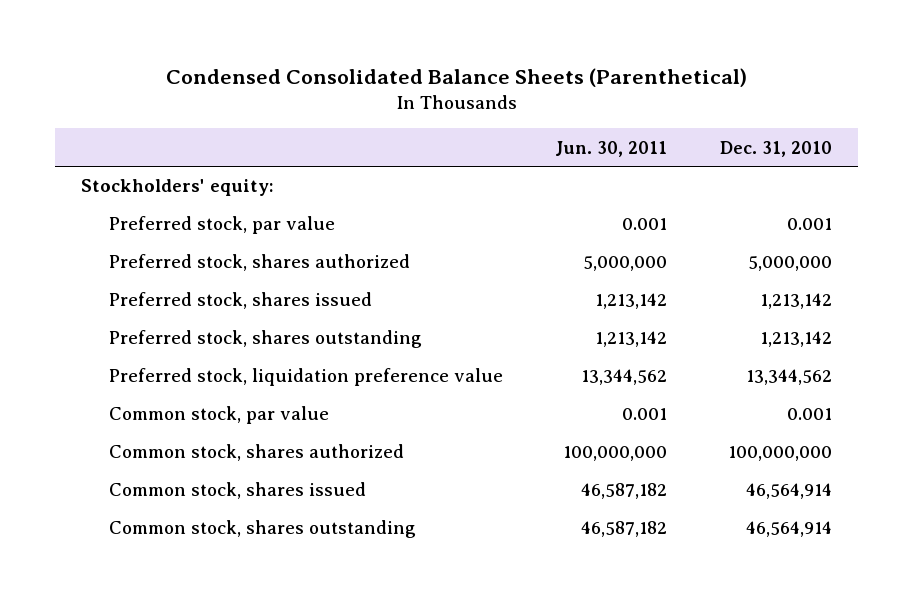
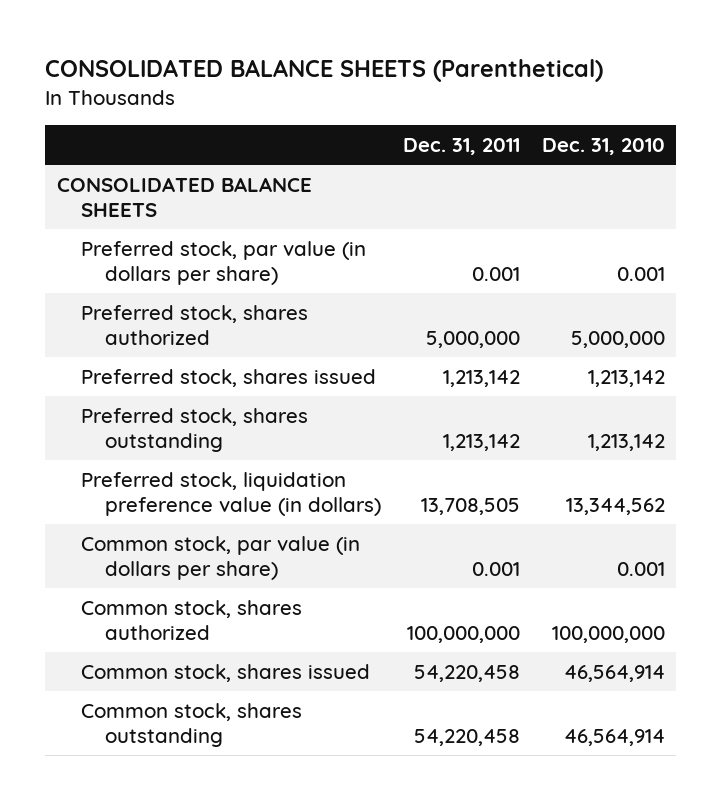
[165,68,747,88] Condensed Consolidated Balance Sheets (Parenthetical) -> [45,59,604,83] CONSOLIDATED BALANCE SHEETS (Parenthetical)
[555,140,668,157] Jun. 30, 2011 -> none
none -> [402,138,520,156] Dec. 31, 2011
[81,179,275,197] Stockholders' equity: -> none
none -> [56,176,312,217] CONSOLIDATED BALANCE SHEETS
[109,216,336,235] Preferred stock, par value -> [80,240,366,285] Preferred stock, par value (in dollars per share)
[109,368,504,387] Preferred stock, liquidation preference value -> [80,471,381,516] Preferred stock, liquidation preference value (in dollars)
[109,406,330,425] Common stock, par value -> [80,535,360,580] Common stock, par value (in dollars per share)

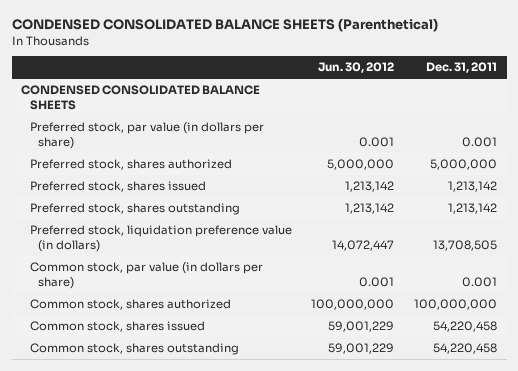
[45,59,604,83] CONSOLIDATED BALANCE SHEETS (Parenthetical) -> [11,18,438,33] CONDENSED CONSOLIDATED BALANCE SHEETS (Parenthetical)
[542,138,666,156] Dec. 31, 2010 -> none
none -> [318,62,395,74] Jun. 30, 2012
[56,176,312,217] CONSOLIDATED BALANCE SHEETS -> [21,85,261,110] CONDENSED CONSOLIDATED BALANCE SHEETS

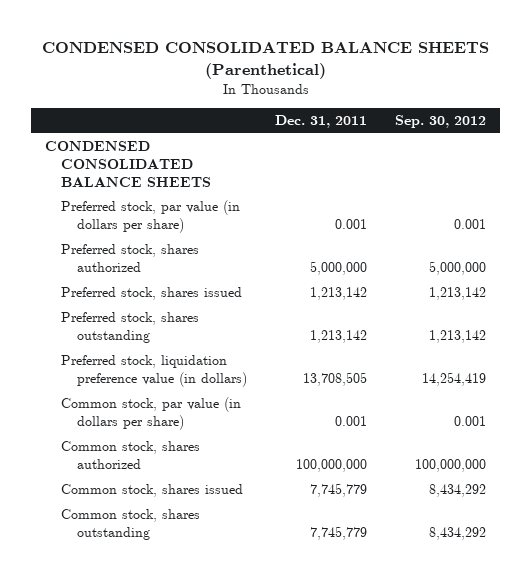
[318,62,395,74] Jun. 30, 2012 -> none
none -> [394,115,486,129] Sep. 30, 2012
[432,321,497,333] 54,220,458 -> [309,483,367,498] 7,745,779
[432,343,497,355] 54,220,458 -> [309,526,367,541] 7,745,779

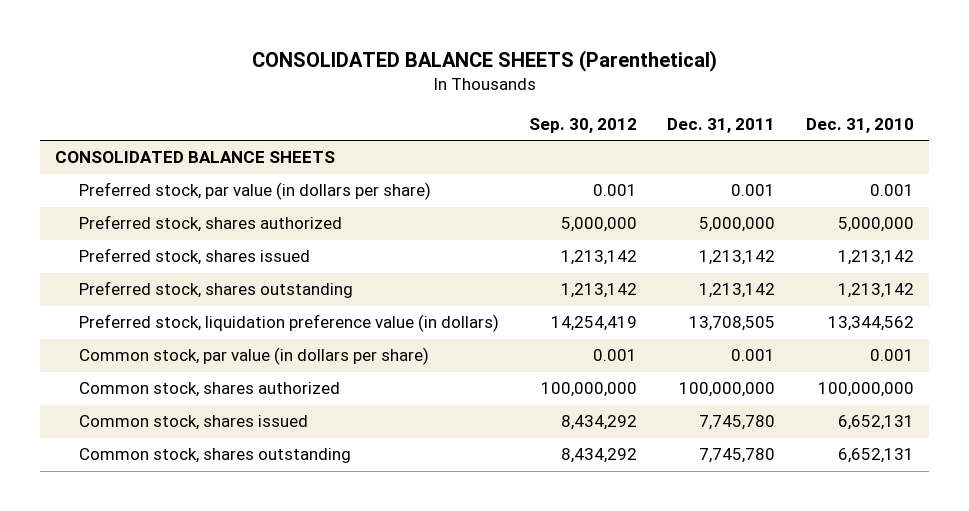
[41,42,489,79] CONDENSED CONSOLIDATED BALANCE SHEETS (Parenthetical) -> [251,50,717,73] CONSOLIDATED BALANCE SHEETS (Parenthetical)
none -> [805,118,914,134] Dec. 31, 2010
[45,141,211,187] CONDENSED CONSOLIDATED BALANCE SHEETS -> [55,151,336,164] CONSOLIDATED BALANCE SHEETS
[309,483,367,498] 7,745,779 -> [699,415,776,431] 7,745,780
[309,526,367,541] 7,745,779 -> [699,448,776,464] 7,745,780

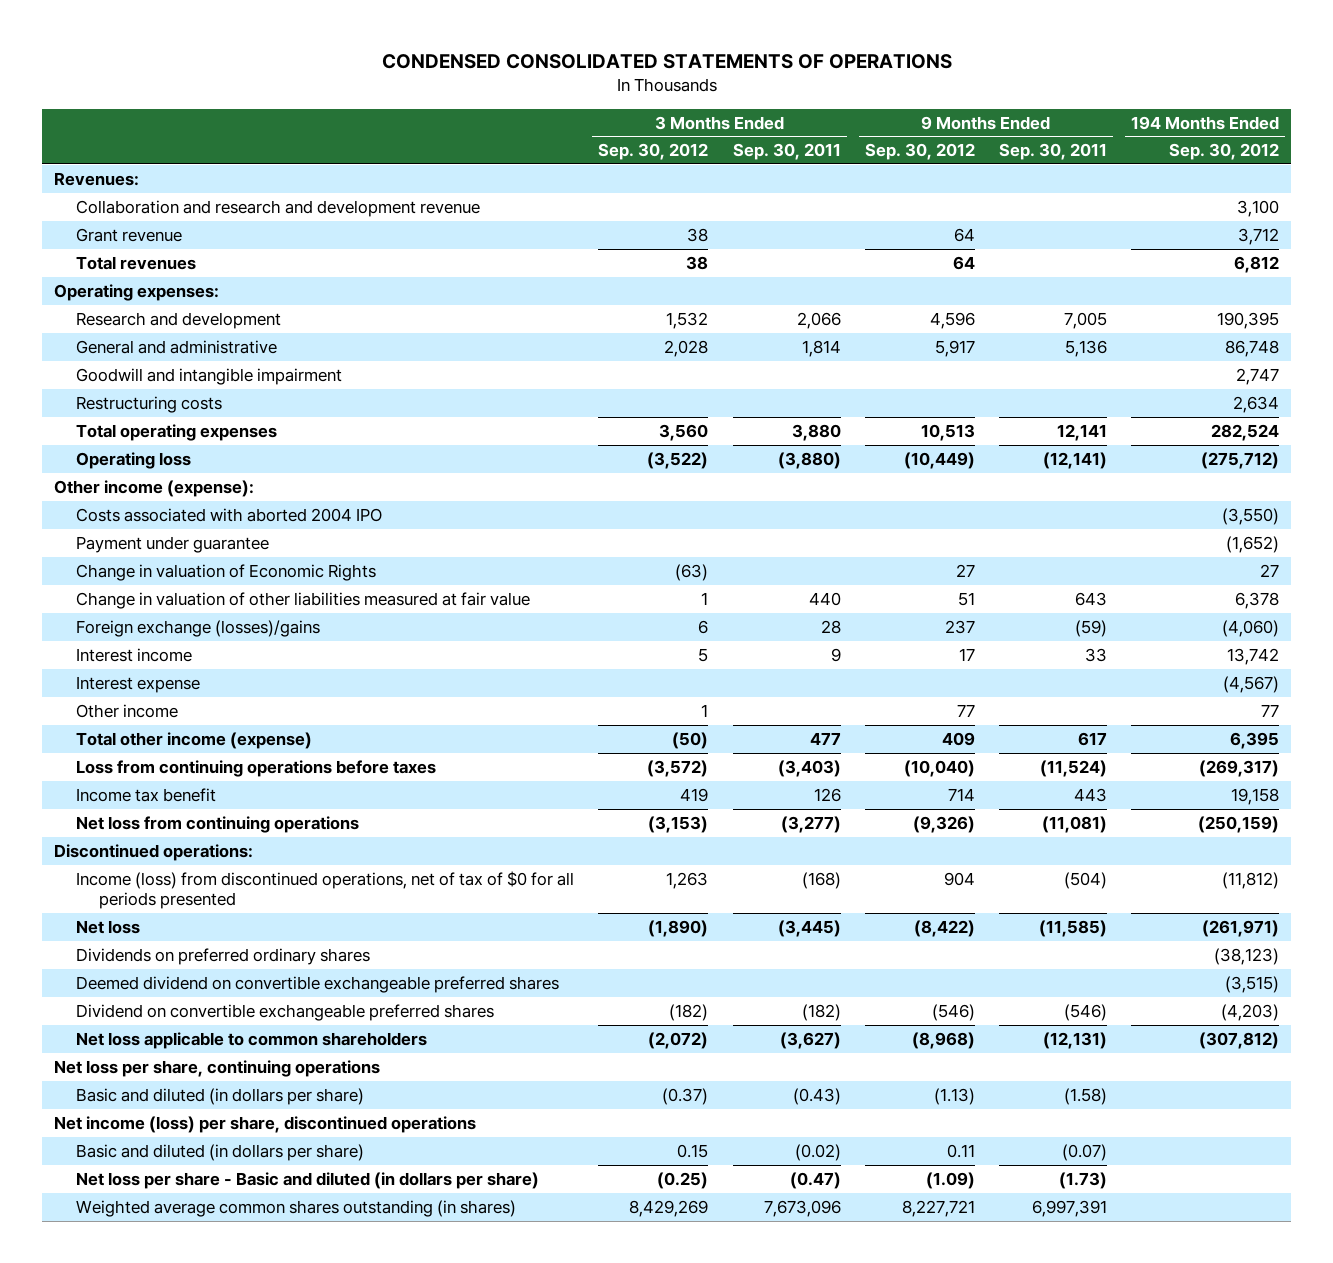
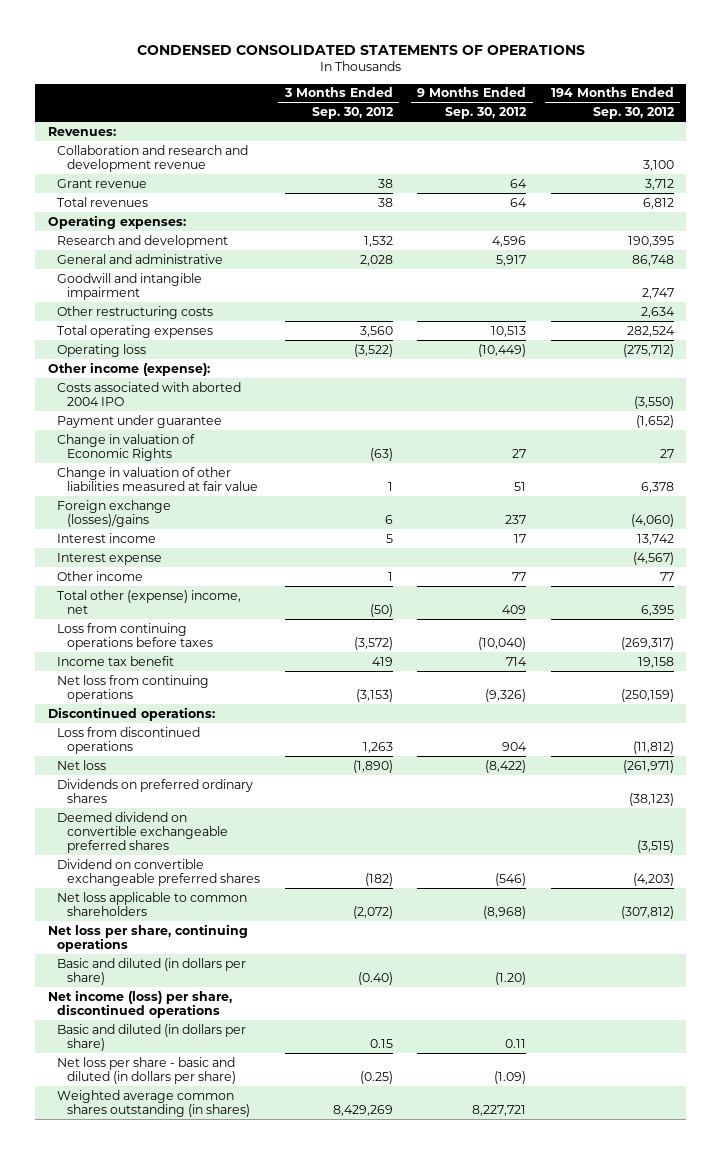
[732,143,841,161] Sep. 30, 2011 -> none
[999,143,1108,161] Sep. 30, 2011 -> none
[76,395,223,413] Restructuring costs -> [57,305,214,319] Other restructuring costs
[76,731,313,749] Total other income (expense) -> [57,589,242,614] Total other (expense) income, net
[76,870,575,910] Income (loss) from discontinued operations, net of tax of $0 for all periods presented -> [57,726,201,754] Loss from discontinued operations
[662,1087,709,1105] (0.37) -> [357,971,393,985] (0.40)
[933,1087,975,1105] (1.13) -> [495,971,527,985] (1.20)
[76,1171,540,1189] Net loss per share - Basic and diluted (in dollars per share) -> [57,1056,236,1084] Net loss per share - basic and diluted (in dollars per share)

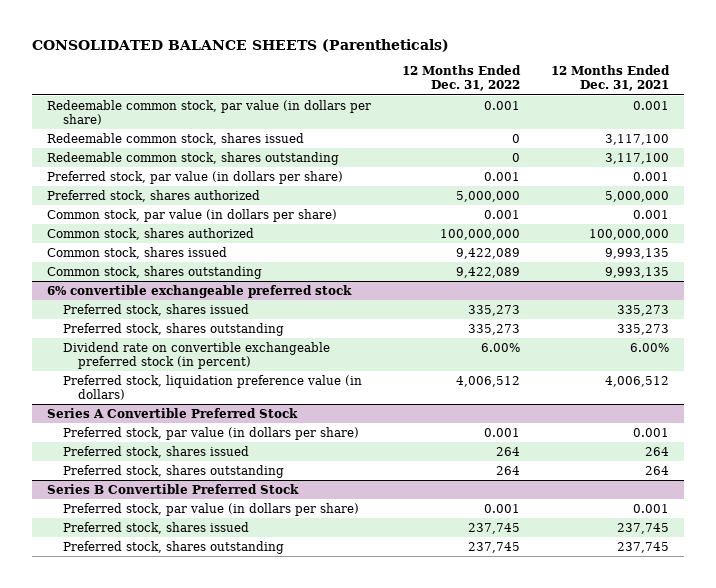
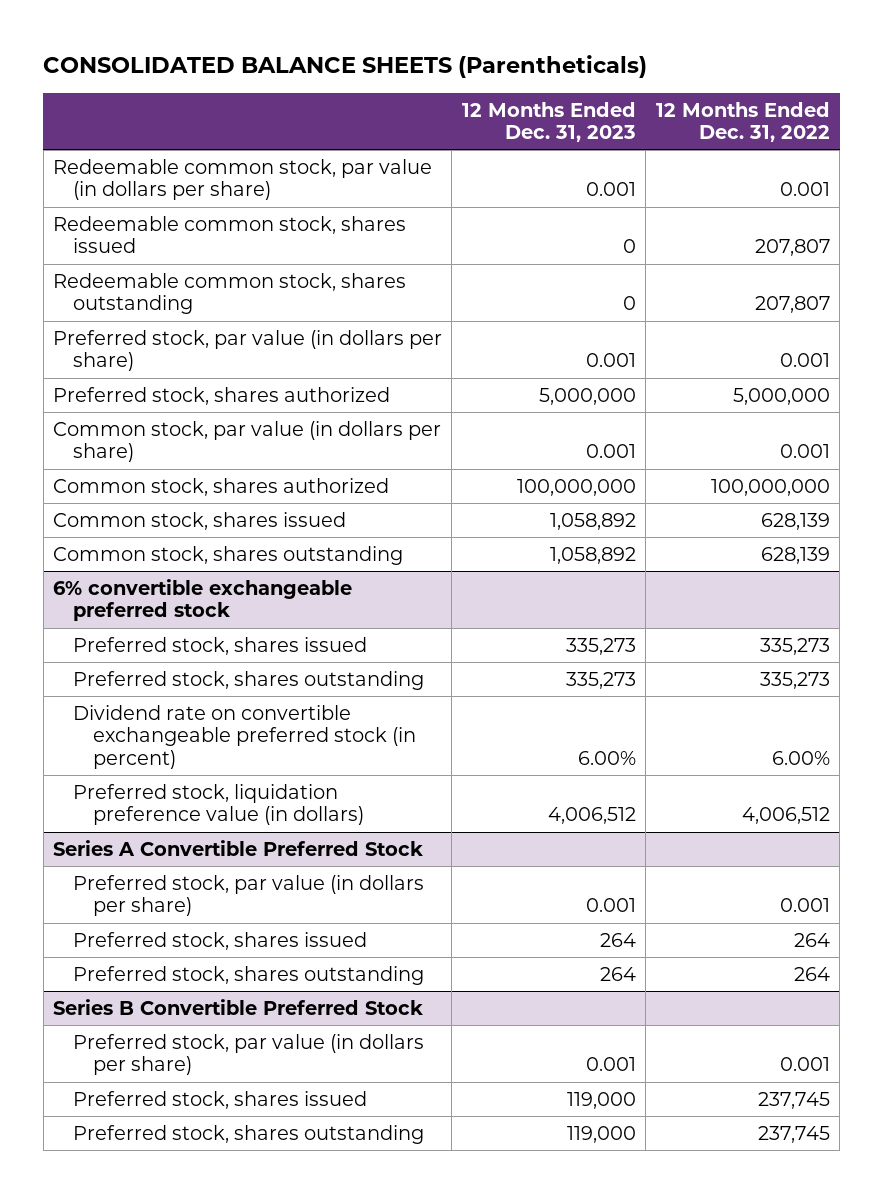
[550,65,670,92] 12 Months Ended Dec. 31, 2021 -> none
none -> [461,101,636,143] 12 Months Ended Dec. 31, 2023
[511,133,520,143] 0 -> [754,239,830,257] 207,807
[511,152,520,162] 0 -> [754,296,830,314] 207,807
[455,247,520,259] 9,422,089 -> [760,512,830,530] 628,139
[455,266,520,278] 9,422,089 -> [760,546,830,564] 628,139

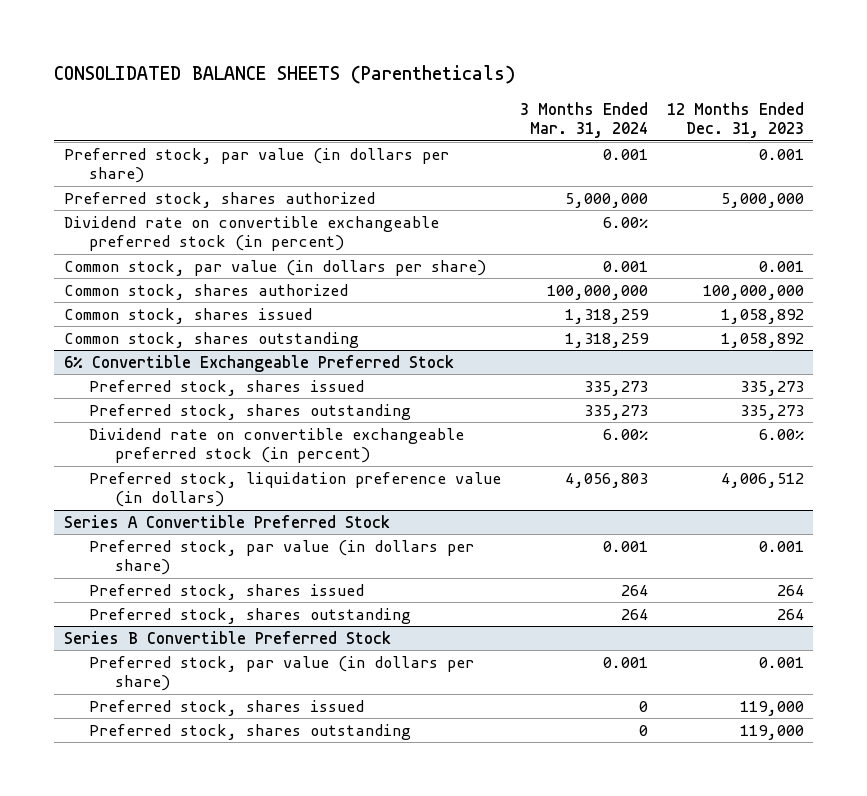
[655,101,830,143] 12 Months Ended Dec. 31, 2022 -> none
none -> [520,101,649,139] 3 Months Ended Mar. 31, 2024
[52,158,432,201] Redeemable common stock, par value (in dollars per share) -> none
[52,215,406,254] Redeemable common stock, shares issued -> none
[52,272,406,315] Redeemable common stock, shares outstanding -> none
none -> [63,215,439,252] Dividend rate on convertible exchangeable preferred stock (in percent)
[52,578,352,622] 6% convertible exchangeable preferred stock -> [63,354,454,372] 6% Convertible Exchangeable Preferred Stock

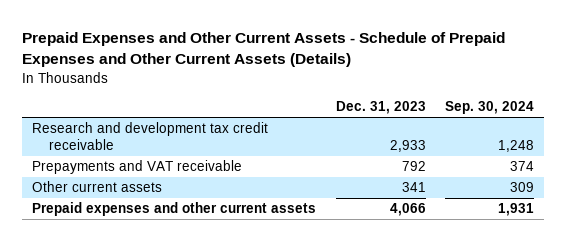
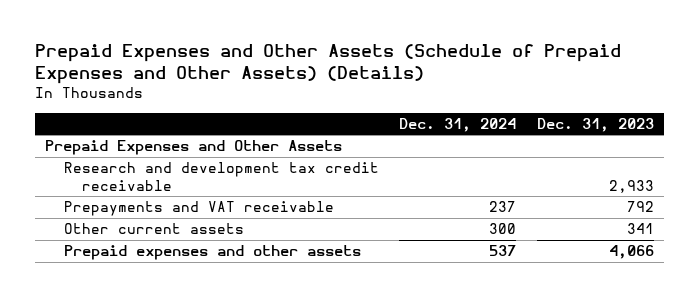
[22,32,506,68] Prepaid Expenses and Other Current Assets - Schedule of Prepaid Expenses and Other Current Assets (Details) -> [35,44,622,85] Prepaid Expenses and Other Assets (Schedule of Prepaid Expenses and Other Assets) (Details)
[445,101,535,115] Sep. 30, 2024 -> none
none -> [399,117,517,132] Dec. 31, 2024
none -> [45,140,343,156] Prepaid Expenses and Other Assets
[32,202,317,217] Prepaid expenses and other current assets -> [63,245,361,261] Prepaid expenses and other assets

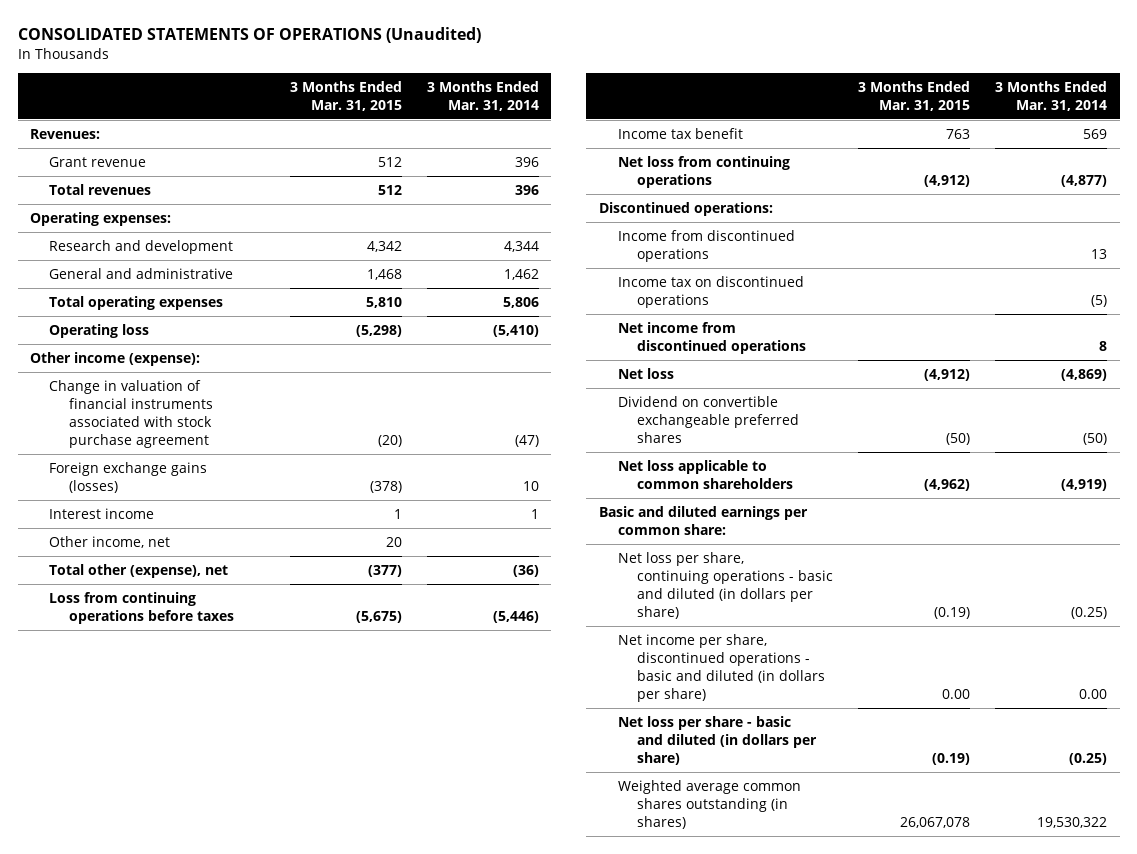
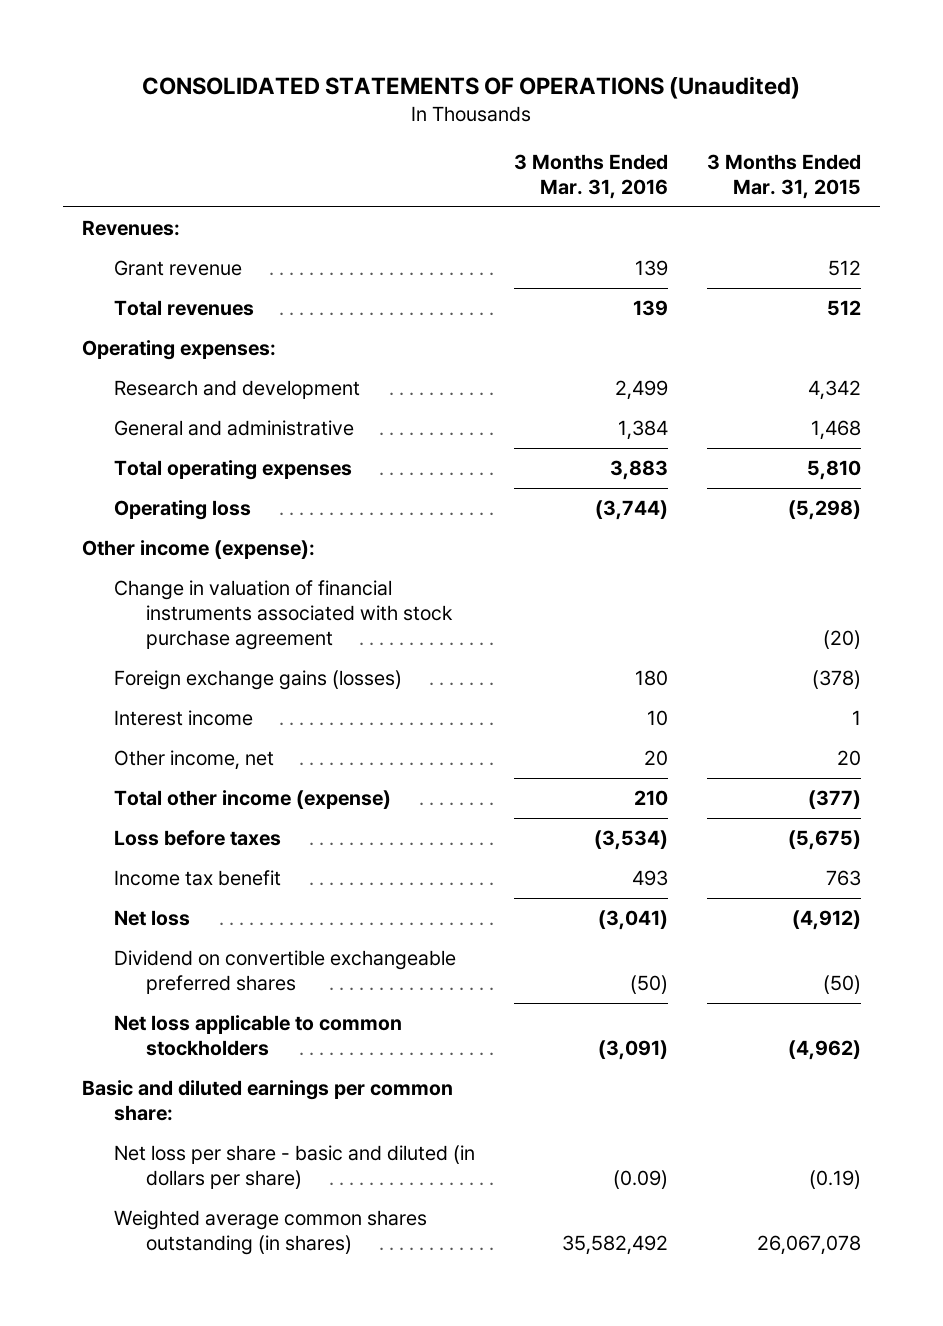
[426,80,539,111] 3 Months Ended Mar. 31, 2014 -> none
none -> [513,153,668,199] 3 Months Ended Mar. 31, 2016
[49,564,229,579] Total other (expense), net -> [113,790,391,810] Total other income (expense)
[49,592,234,625] Loss from continuing operations before taxes -> [113,830,281,847] Loss before taxes
[617,156,790,189] Net loss from continuing operations -> none
[598,202,773,217] Discontinued operations: -> none
[617,230,795,263] Income from discontinued operations -> none
[617,276,804,309] Income tax on discontinued operations -> none
[617,322,807,355] Net income from discontinued operations -> none
[617,460,794,490] Net loss applicable to common shareholders -> [113,1015,402,1057] Net loss applicable to common stockholders
[617,552,834,620] Net loss per share, continuing operations - basic and diluted (in dollars per share) -> none
[617,634,826,703] Net income per share, discontinued operations - basic and diluted (in dollars per share) -> none

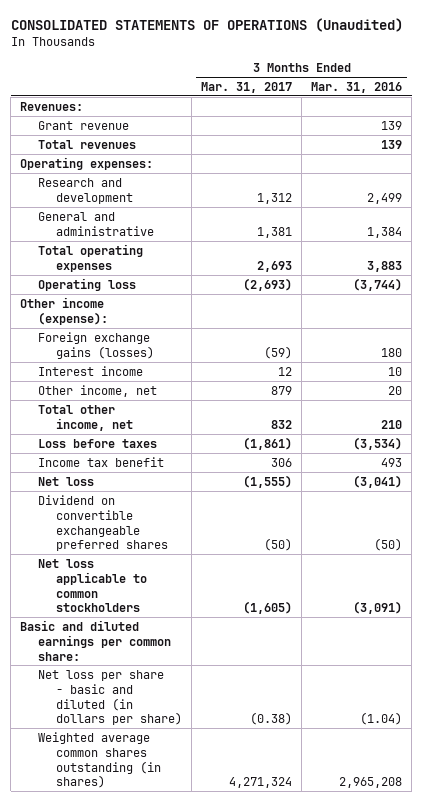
[706,153,861,199] 3 Months Ended Mar. 31, 2015 -> none
none -> [201,81,293,93] Mar. 31, 2017
[113,580,453,651] Change in valuation of financial instruments associated with stock purchase agreement -> none
[113,790,391,810] Total other income (expense) -> [38,404,134,431] Total other income, net
[612,1170,668,1190] (0.09) -> [360,712,403,726] (1.04)
[561,1235,668,1256] 35,582,492 -> [339,777,403,789] 2,965,208

